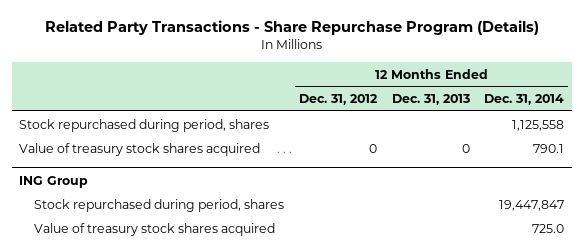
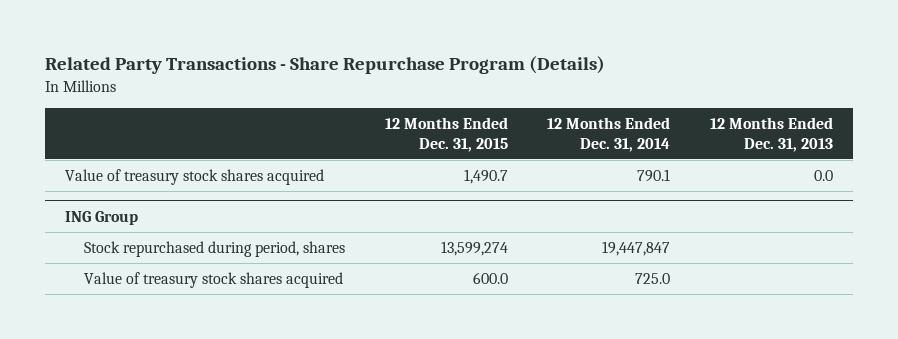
[298,93,378,105] Dec. 31, 2012 -> none
none -> [384,117,508,152] 12 Months Ended Dec. 31, 2015
[19,118,270,132] Stock repurchased during period, shares -> none
[461,143,470,153] 0 -> [814,170,834,182] 0.0

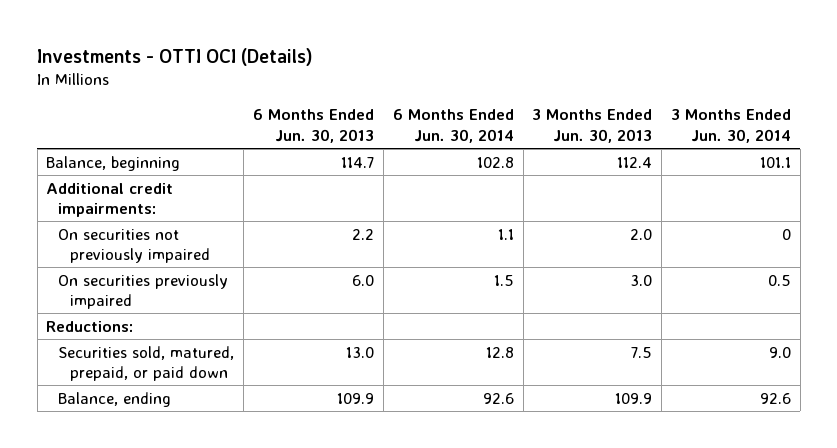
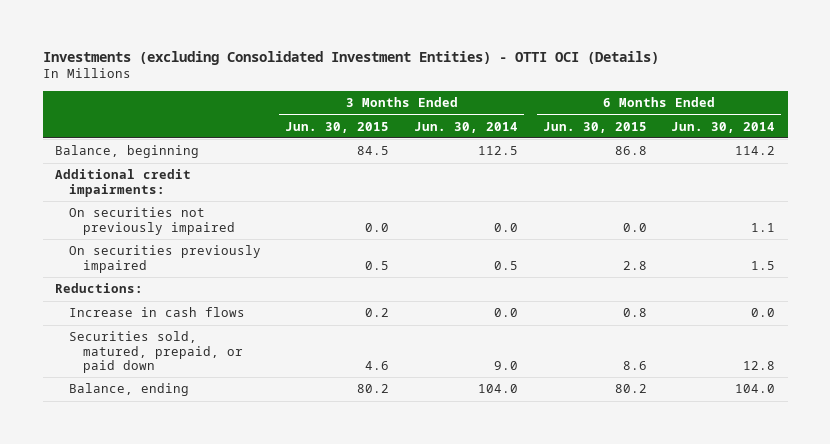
[37,47,314,66] Investments - OTTI OCI (Details) -> [42,50,659,65] Investments (excluding Consolidated Investment Entities) - OTTI OCI (Details)
[253,109,375,143] 6 Months Ended Jun. 30, 2013 -> none
[532,109,653,143] 3 Months Ended Jun. 30, 2013 -> none
none -> [285,121,390,133] Jun. 30, 2015
none -> [542,121,647,133] Jun. 30, 2015
[476,156,514,168] 102.8 -> [735,146,776,156] 114.2
[760,156,792,168] 101.1 -> [478,146,519,156] 112.5
[782,228,792,240] 0 -> [494,222,519,232] 0.0
none -> [68,307,245,318] Increase in cash flows
[482,392,514,404] 92.6 -> [735,384,776,394] 104.0
[760,392,792,404] 92.6 -> [478,384,519,394] 104.0

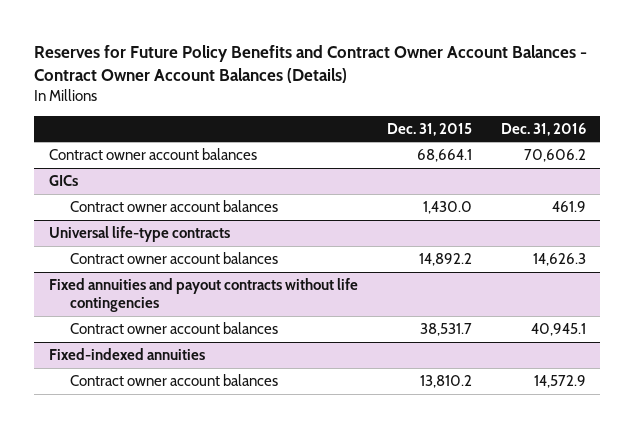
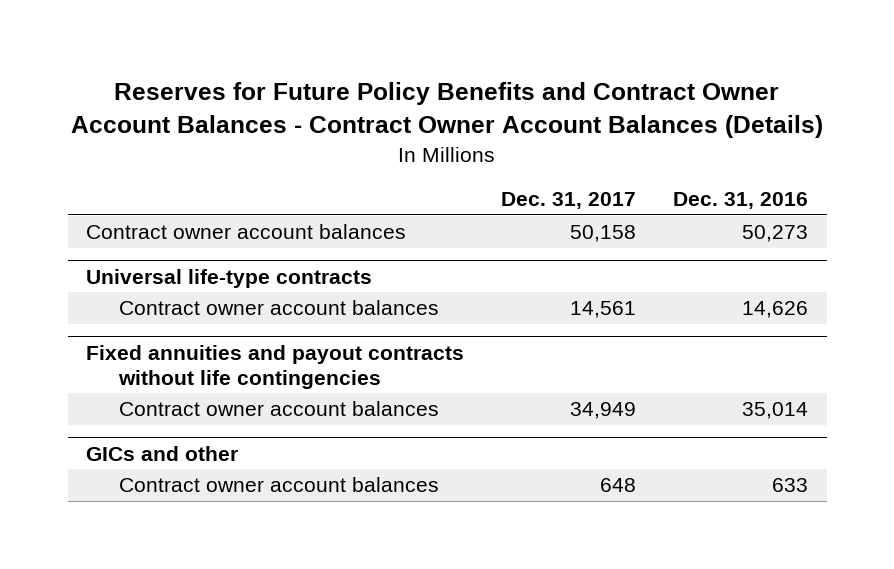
[386,122,472,136] Dec. 31, 2015 -> none
none -> [501,191,637,209] Dec. 31, 2017
[48,175,78,187] GICs -> none
[70,200,279,213] Contract owner account balances -> none
[523,149,586,163] 70,606.2 -> [742,225,809,243] 50,273
[532,253,586,267] 14,626.3 -> [742,301,809,319] 14,626
[48,348,205,361] Fixed-indexed annuities -> none
[530,323,586,337] 40,945.1 -> [742,402,809,420] 35,014
none -> [86,445,239,461] GICs and other
[533,375,586,389] 14,572.9 -> [772,478,809,493] 633

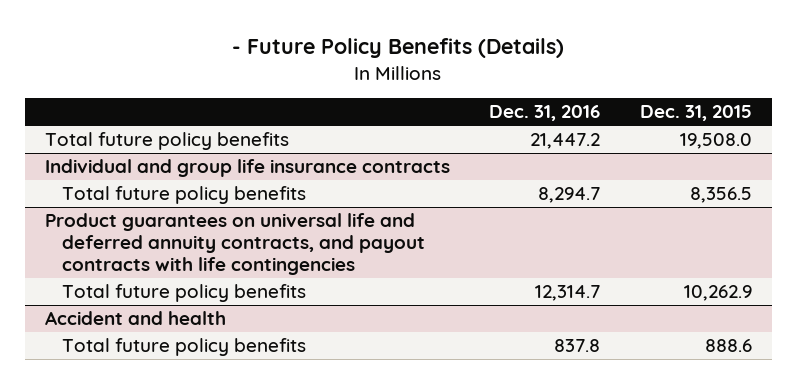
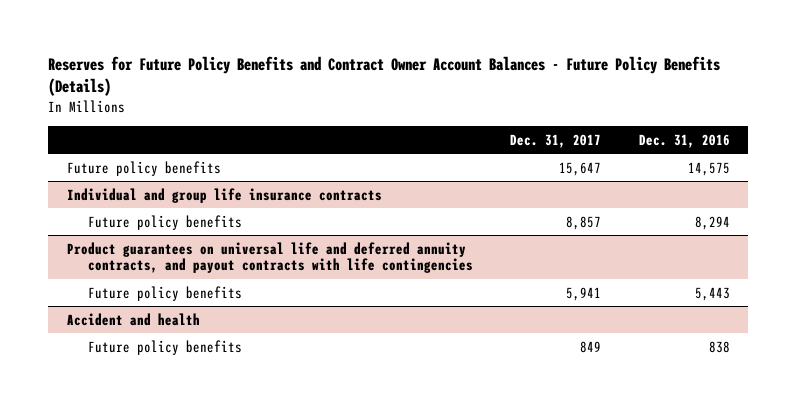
[232,38,565,59] - Future Policy Benefits (Details) -> [47,56,720,97] Reserves for Future Policy Benefits and Contract Owner Account Balances - Future Policy Benefits (Details)
[640,105,753,122] Dec. 31, 2015 -> none
none -> [510,133,602,148] Dec. 31, 2017
[44,132,289,151] Total future policy benefits -> [66,160,221,176] Future policy benefits
[530,133,601,150] 21,447.2 -> [687,161,730,176] 14,575
[61,186,306,205] Total future policy benefits -> [88,214,243,230] Future policy benefits
[538,187,601,204] 8,294.7 -> [694,215,730,230] 8,294
[61,284,306,303] Total future policy benefits -> [88,285,243,301] Future policy benefits
[535,285,601,302] 12,314.7 -> [694,286,730,301] 5,443
[61,338,306,357] Total future policy benefits -> [88,339,243,355] Future policy benefits
[554,339,601,353] 837.8 -> [708,340,730,353] 838

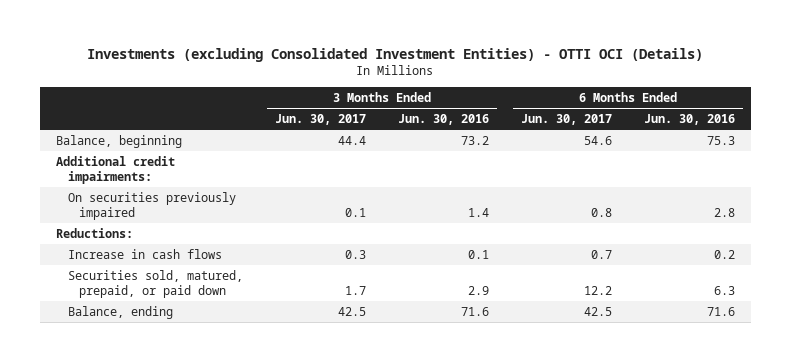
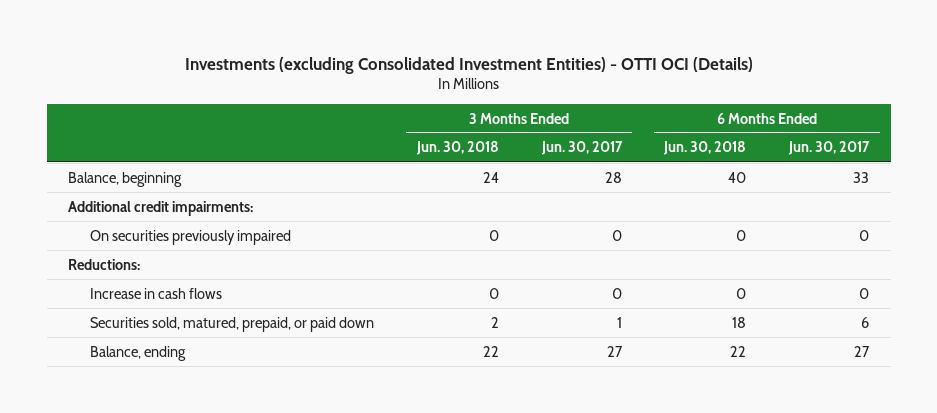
[397,114,489,126] Jun. 30, 2016 -> none
[643,114,735,126] Jun. 30, 2016 -> none
none -> [415,141,499,156] Jun. 30, 2018
none -> [663,141,747,156] Jun. 30, 2018
[337,135,366,145] 44.4 -> [604,171,622,183] 28
[583,135,612,145] 54.6 -> [853,171,870,183] 33
[344,207,366,217] 0.1 -> [611,229,622,241] 0
[590,207,612,217] 0.8 -> [859,229,870,241] 0
[344,249,366,259] 0.3 -> [611,287,622,299] 0
[590,249,612,259] 0.7 -> [859,287,870,299] 0
[344,285,366,295] 1.7 -> [616,316,622,328] 1
[583,285,612,295] 12.2 -> [861,316,870,328] 6
[337,306,366,316] 42.5 -> [606,345,623,357] 27
[583,306,612,316] 42.5 -> [854,345,871,357] 27

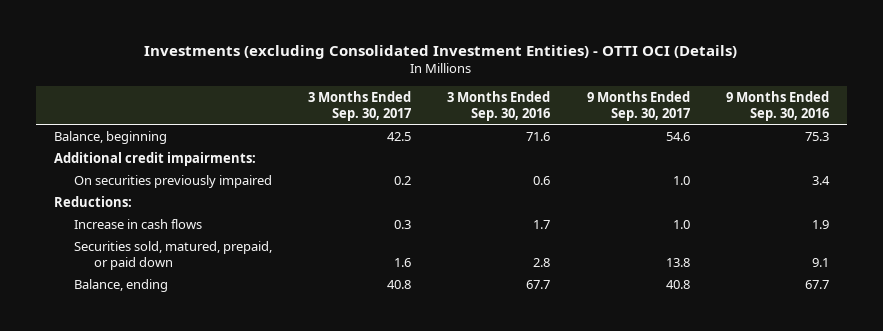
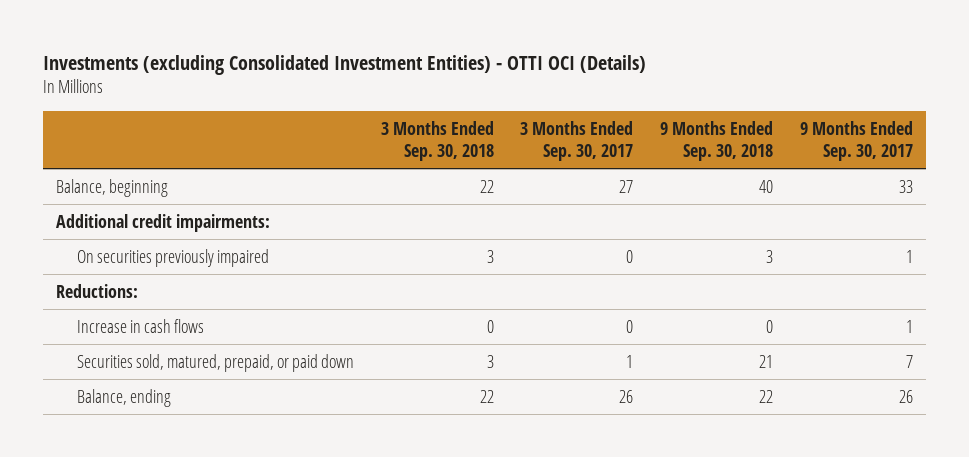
[447,90,551,121] 3 Months Ended Sep. 30, 2016 -> none
[725,90,829,121] 9 Months Ended Sep. 30, 2016 -> none
none -> [380,120,494,161] 3 Months Ended Sep. 30, 2018
none -> [660,120,774,161] 9 Months Ended Sep. 30, 2018
[387,131,412,141] 42.5 -> [619,179,634,193] 27
[665,131,690,141] 54.6 -> [898,179,913,193] 33
[394,175,412,185] 0.2 -> [626,249,634,263] 0
[672,175,690,185] 1.0 -> [905,249,913,263] 1
[394,219,412,229] 0.3 -> [626,319,634,333] 0
[672,219,690,229] 1.0 -> [905,319,913,333] 1
[394,257,412,267] 1.6 -> [626,354,634,368] 1
[665,257,690,267] 13.8 -> [905,354,913,368] 7
[387,279,412,289] 40.8 -> [619,389,634,403] 26
[665,279,690,289] 40.8 -> [898,389,913,403] 26

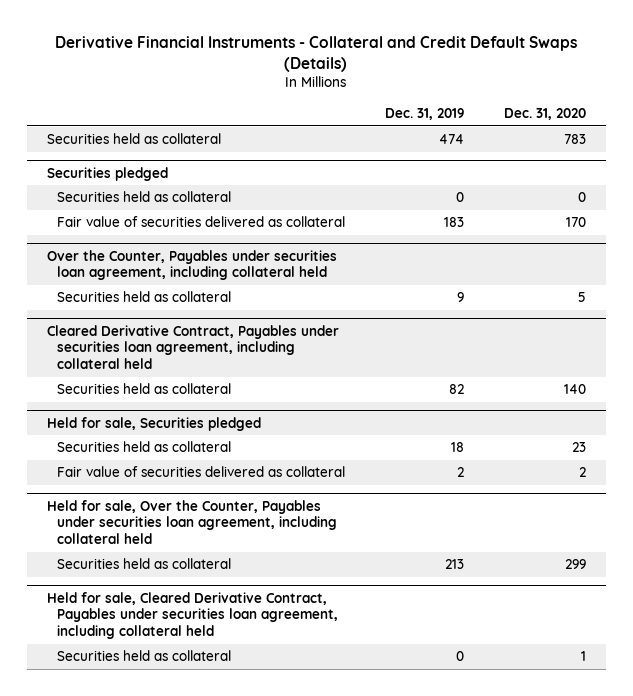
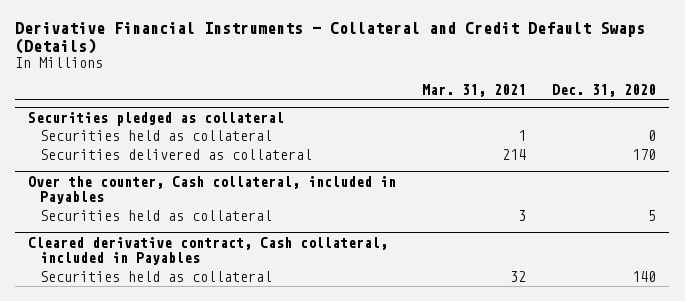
[384,108,464,121] Dec. 31, 2019 -> none
none -> [422,84,527,98] Mar. 31, 2021
[47,133,222,145] Securities held as collateral -> none
[47,166,169,181] Securities pledged -> [28,111,285,126] Securities pledged as collateral
[47,249,338,281] Over the Counter, Payables under securities loan agreement, including collateral held -> none
[57,216,346,228] Fair value of securities delivered as collateral -> [40,148,313,160] Securities delivered as collateral
none -> [28,175,397,204] Over the counter, Cash collateral, included in Payables
[47,324,340,370] Cleared Derivative Contract, Payables under securities loan agreement, including collateral held -> none
none -> [28,236,389,265] Cleared derivative contract, Cash collateral, included in Payables
[47,416,262,431] Held for sale, Securities pledged -> none
[57,441,232,453] Securities held as collateral -> none
[57,466,346,478] Fair value of securities delivered as collateral -> none
[47,499,338,545] Held for sale, Over the Counter, Payables under securities loan agreement, including collateral held -> none
[57,558,232,570] Securities held as collateral -> none
[47,591,339,640] Held for sale, Cleared Derivative Contract, Payables under securities loan agreement, including collateral held -> none
[57,650,232,662] Securities held as collateral -> none

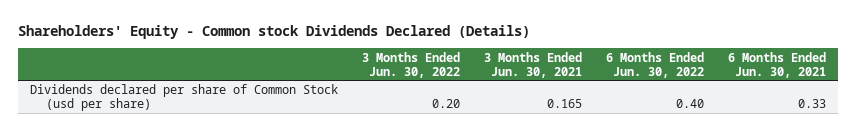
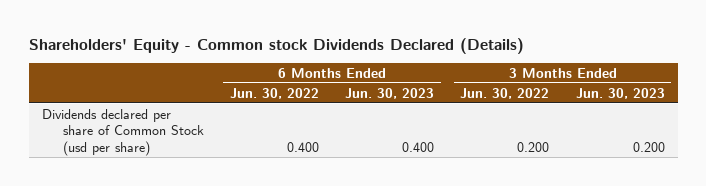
[483,51,582,78] 3 Months Ended Jun. 30, 2021 -> none
[727,51,826,78] 6 Months Ended Jun. 30, 2021 -> none
none -> [345,87,435,99] Jun. 30, 2023
none -> [575,87,665,99] Jun. 30, 2023
[431,99,460,109] 0.20 -> [517,142,550,153] 0.200
[675,99,704,109] 0.40 -> [286,142,319,153] 0.400

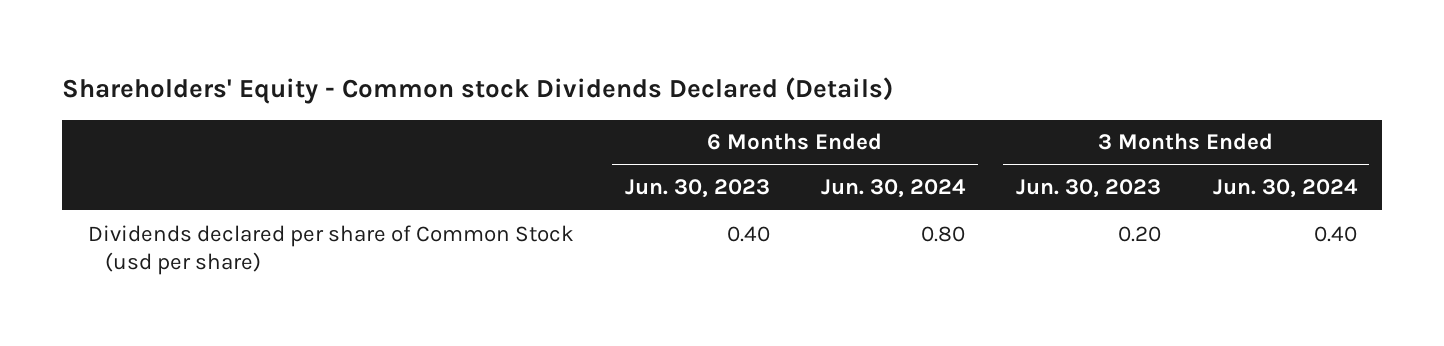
[229,87,319,99] Jun. 30, 2022 -> none
[460,87,550,99] Jun. 30, 2022 -> none
none -> [821,179,967,199] Jun. 30, 2024
none -> [1212,179,1358,199] Jun. 30, 2024
[402,142,435,153] 0.400 -> [726,225,770,242] 0.40
[632,142,665,153] 0.200 -> [1118,225,1162,242] 0.20

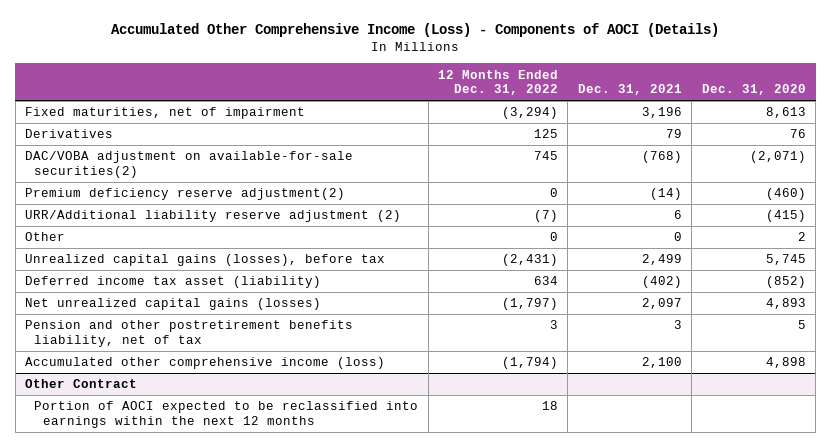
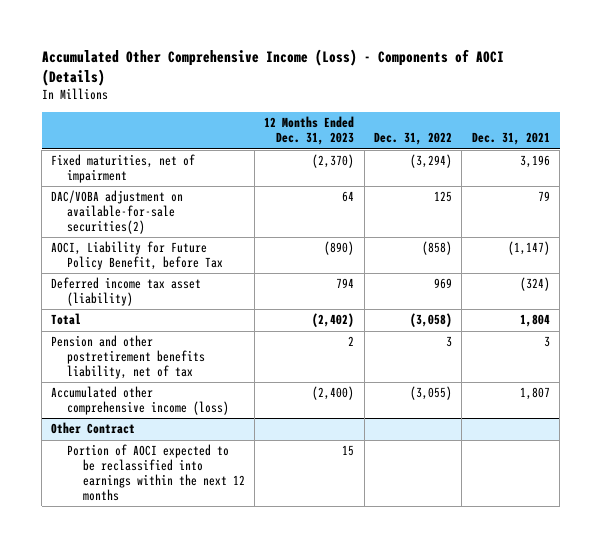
[438,69,559,96] 12 Months Ended Dec. 31, 2022 -> none
[701,84,806,96] Dec. 31, 2020 -> none
none -> [264,116,355,146] 12 Months Ended Dec. 31, 2023
none -> [374,132,453,146] Dec. 31, 2022
[25,129,114,139] Derivatives -> none
[25,188,346,201] Premium deficiency reserve adjustment(2) -> none
[25,210,402,223] URR/Additional liability reserve adjustment (2) -> none
[25,232,66,242] Other -> none
[25,254,386,267] Unrealized capital gains (losses), before tax -> none
[25,298,322,311] Net unrealized capital gains (losses) -> none
[641,151,682,164] (768) -> [537,191,550,202] 79
none -> [51,241,224,271] AOCI, Liability for Future Policy Benefit, before Tax
[641,276,682,289] (402) -> [519,277,550,292] (324)
none -> [51,313,82,326] Total
[641,357,682,369] 2,100 -> [519,387,550,401] 1,807

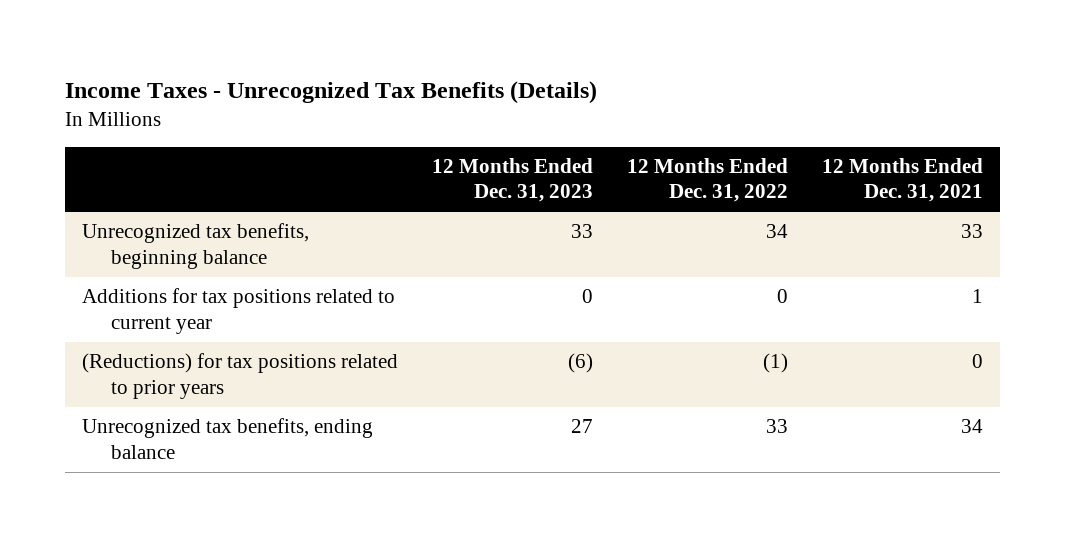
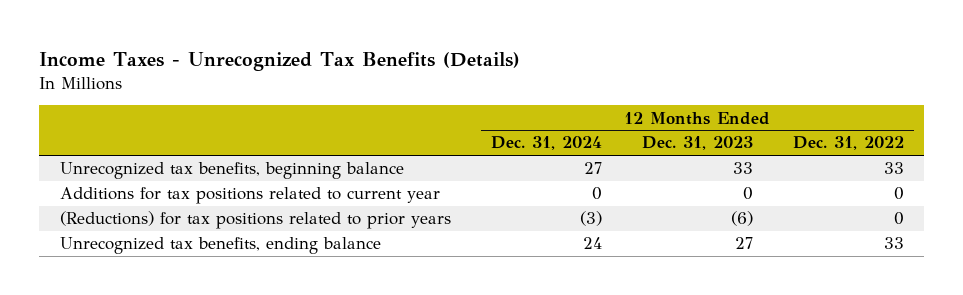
[821,157,983,203] 12 Months Ended Dec. 31, 2021 -> none
none -> [490,136,602,151] Dec. 31, 2024
[766,224,789,239] 34 -> [883,162,904,175] 33
[763,353,789,374] (1) -> [893,212,904,226] 0

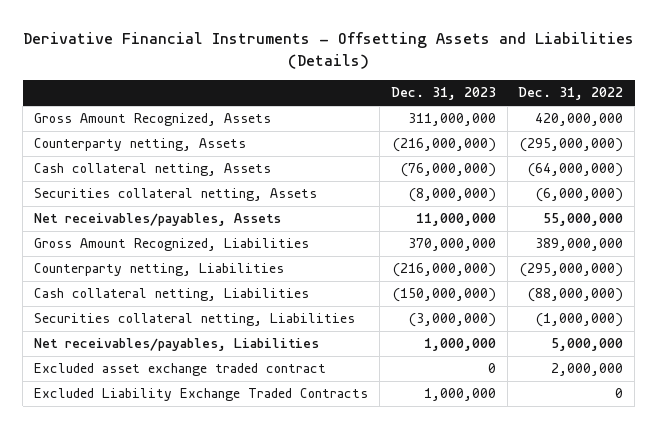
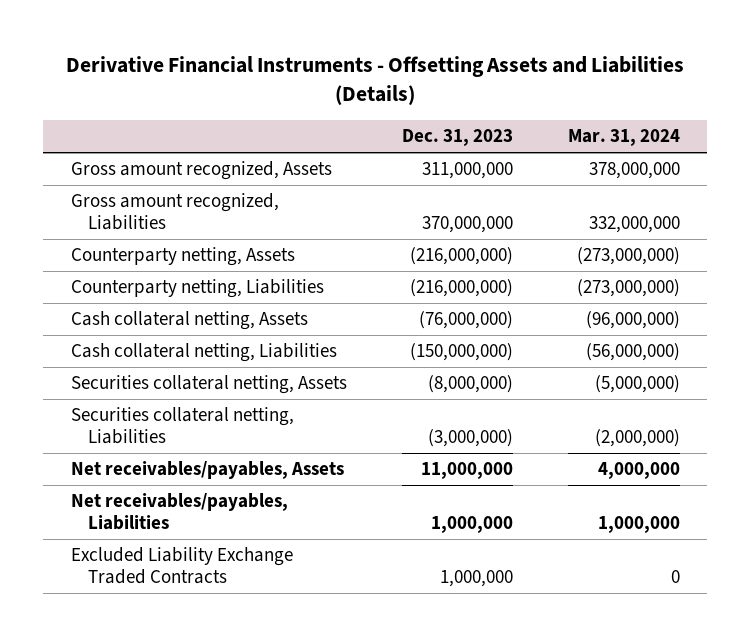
[518,87,624,101] Dec. 31, 2022 -> none
none -> [567,129,680,147] Mar. 31, 2024
[34,113,272,127] Gross Amount Recognized, Assets -> [70,161,332,181] Gross amount recognized, Assets
none -> [70,193,279,231] Gross amount recognized, Liabilities
[34,238,310,252] Gross Amount Recognized, Liabilities -> none
[34,163,272,177] Cash collateral netting, Assets -> [70,311,308,331] Cash collateral netting, Assets
[34,188,318,202] Securities collateral netting, Assets -> [70,375,347,395] Securities collateral netting, Assets
[34,213,282,227] Net receivables/payables, Assets -> [70,461,344,480] Net receivables/payables, Assets
[34,363,327,377] Excluded asset exchange traded contract -> none

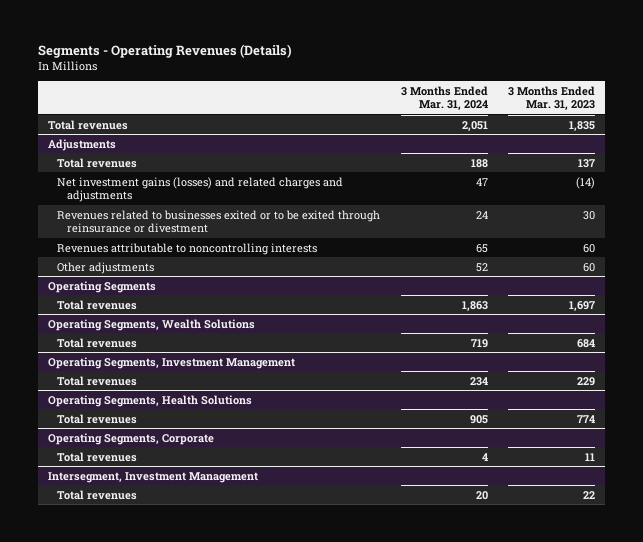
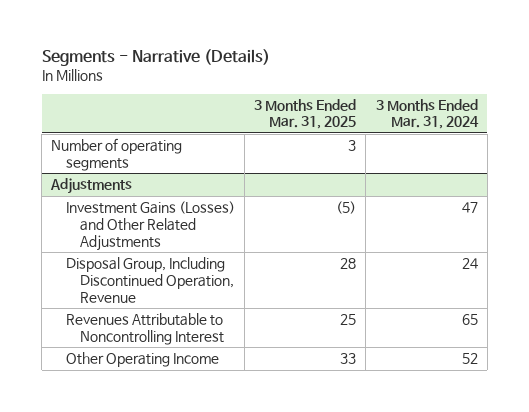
[37,44,292,59] Segments - Operating Revenues (Details) -> [41,49,270,67] Segments - Narrative (Details)
[507,85,595,111] 3 Months Ended Mar. 31, 2023 -> none
none -> [254,98,357,130] 3 Months Ended Mar. 31, 2025
[47,119,128,130] Total revenues -> none
none -> [51,138,183,171] Number of operating segments
[57,157,138,168] Total revenues -> none
[47,280,156,293] Operating Segments -> none
[57,299,138,310] Total revenues -> none
[47,318,255,331] Operating Segments, Wealth Solutions -> none
[57,337,138,348] Total revenues -> none
[47,356,295,369] Operating Segments, Investment Management -> none
[57,375,138,386] Total revenues -> none
[47,394,252,407] Operating Segments, Health Solutions -> none
[57,413,138,424] Total revenues -> none
[47,432,214,445] Operating Segments, Corporate -> none
[57,451,138,462] Total revenues -> none
[47,471,258,483] Intersegment, Investment Management -> none
[57,489,138,500] Total revenues -> none
[57,176,344,203] Net investment gains (losses) and related charges and adjustments -> [65,201,235,251] Investment Gains (Losses) and Other Related Adjustments
[57,209,381,234] Revenues related to businesses exited or to be exited through reinsurance or divestment -> [65,257,235,303] Disposal Group, Including Discontinued Operation, Revenue
[57,242,318,255] Revenues attributable to noncontrolling interests -> [65,313,225,345] Revenues Attributable to Noncontrolling Interest
[57,261,155,274] Other adjustments -> [65,352,219,368] Other Operating Income

